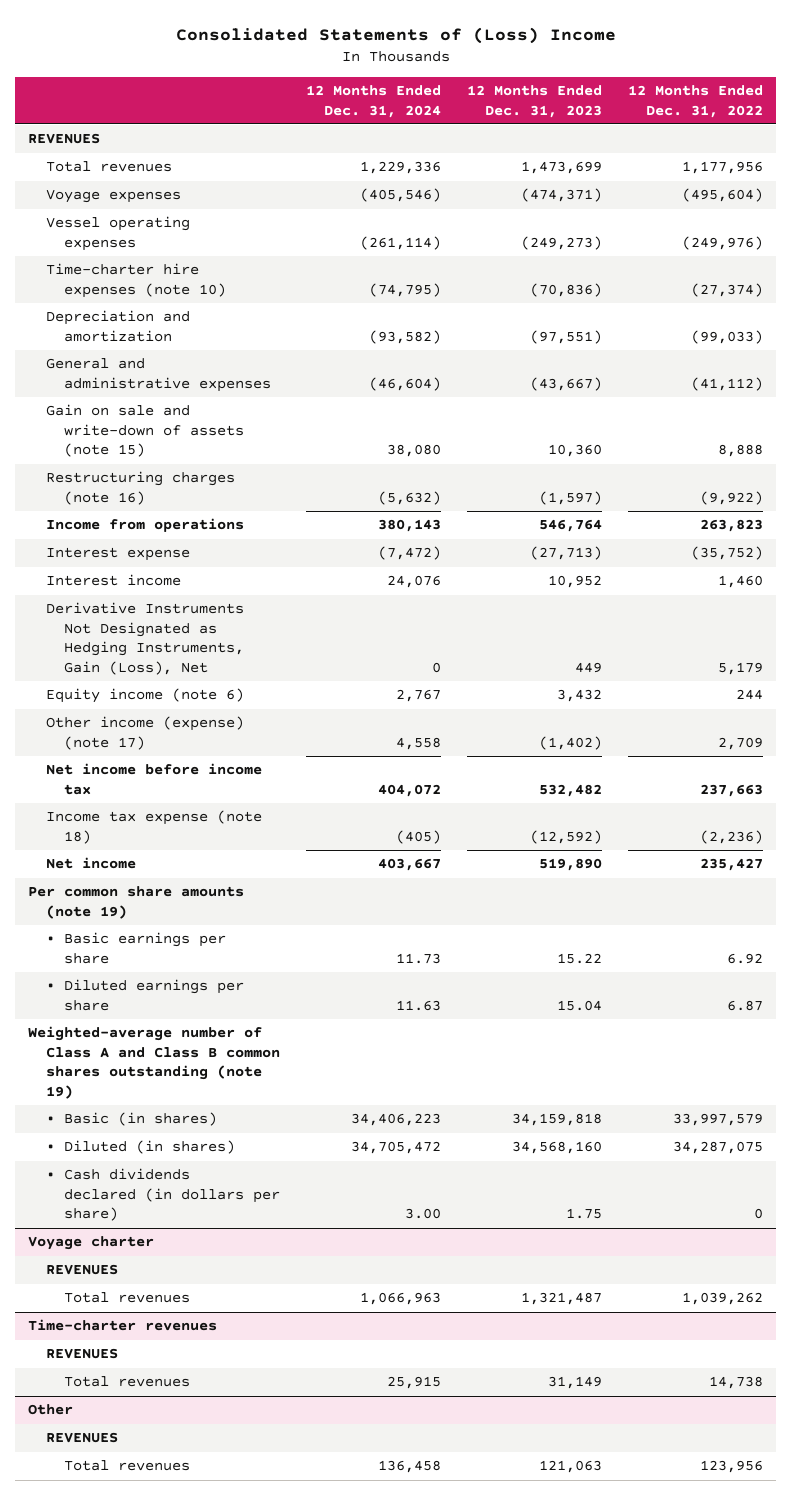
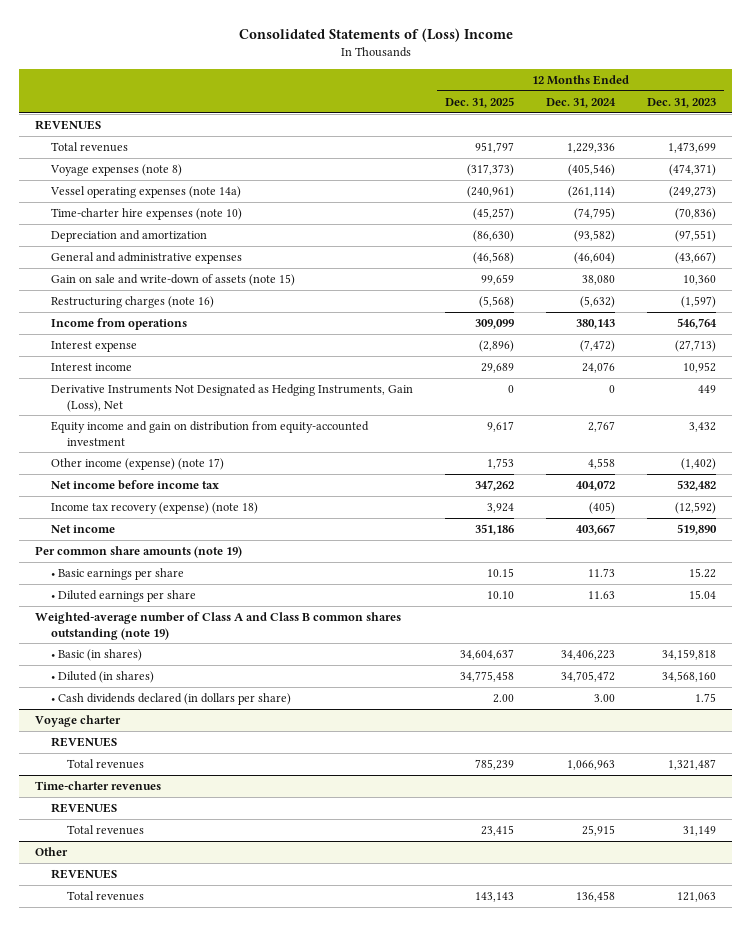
[628,85,764,118] 12 Months Ended Dec. 31, 2022 -> none
none -> [445,96,515,108] Dec. 31, 2025
[46,189,182,204] Voyage expenses -> [50,164,183,177] Voyage expenses (note 8)
[46,216,191,251] Vessel operating expenses -> [50,186,242,199] Vessel operating expenses (note 14a)
[46,688,245,704] Equity income (note 6) -> [51,421,370,446] Equity income and gain on distribution from equity-accounted investment
[46,810,263,844] Income tax expense (note 18) -> [51,502,259,515] Income tax recovery (expense) (note 18)

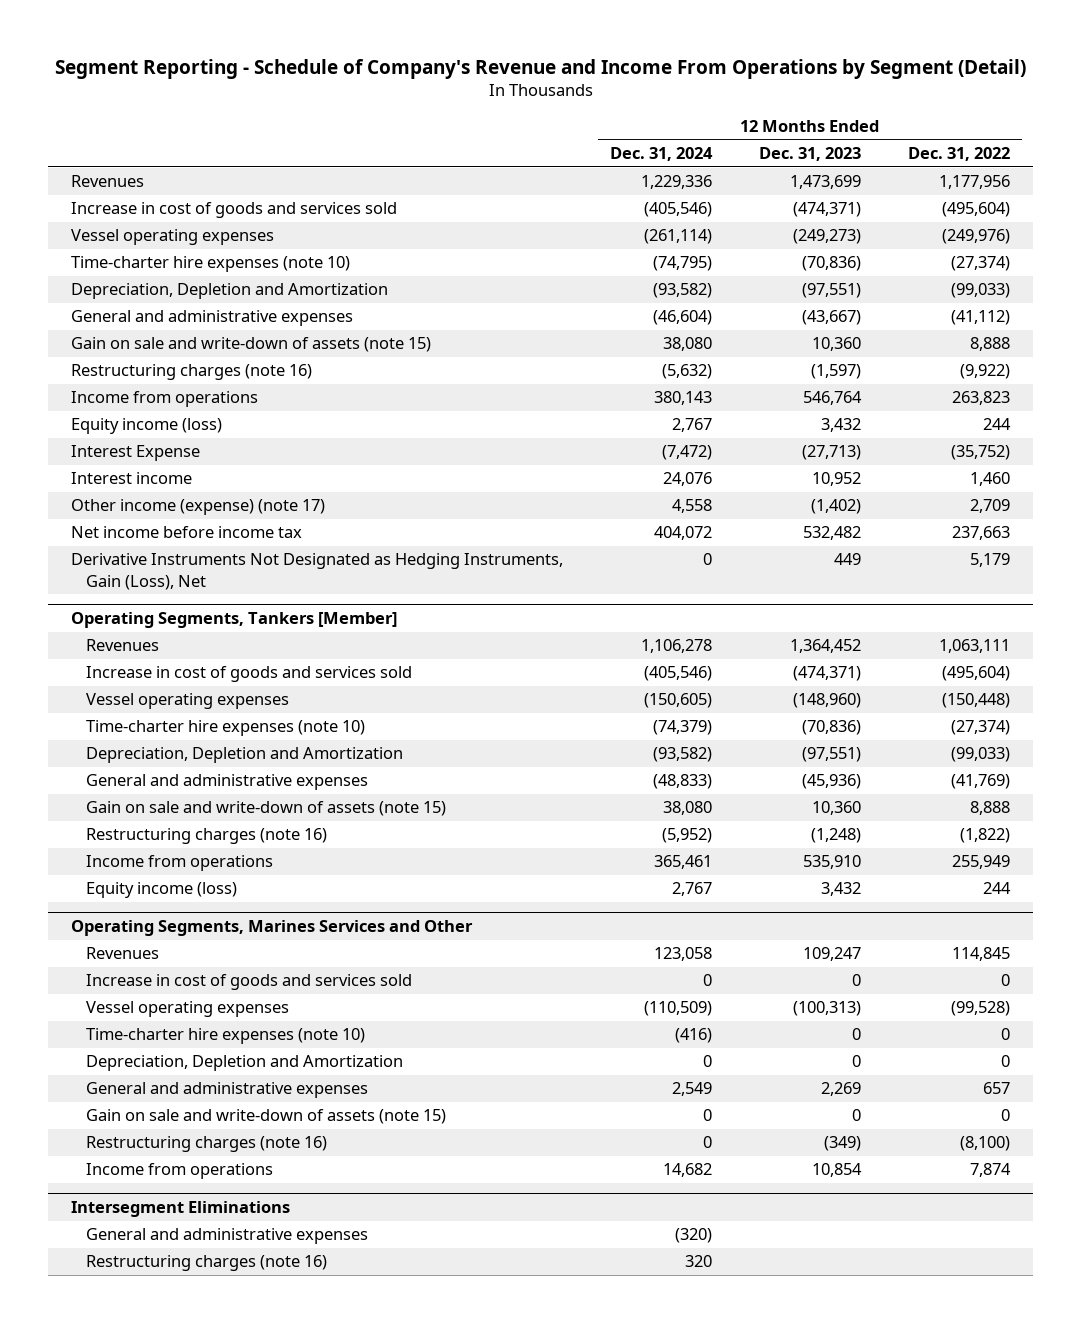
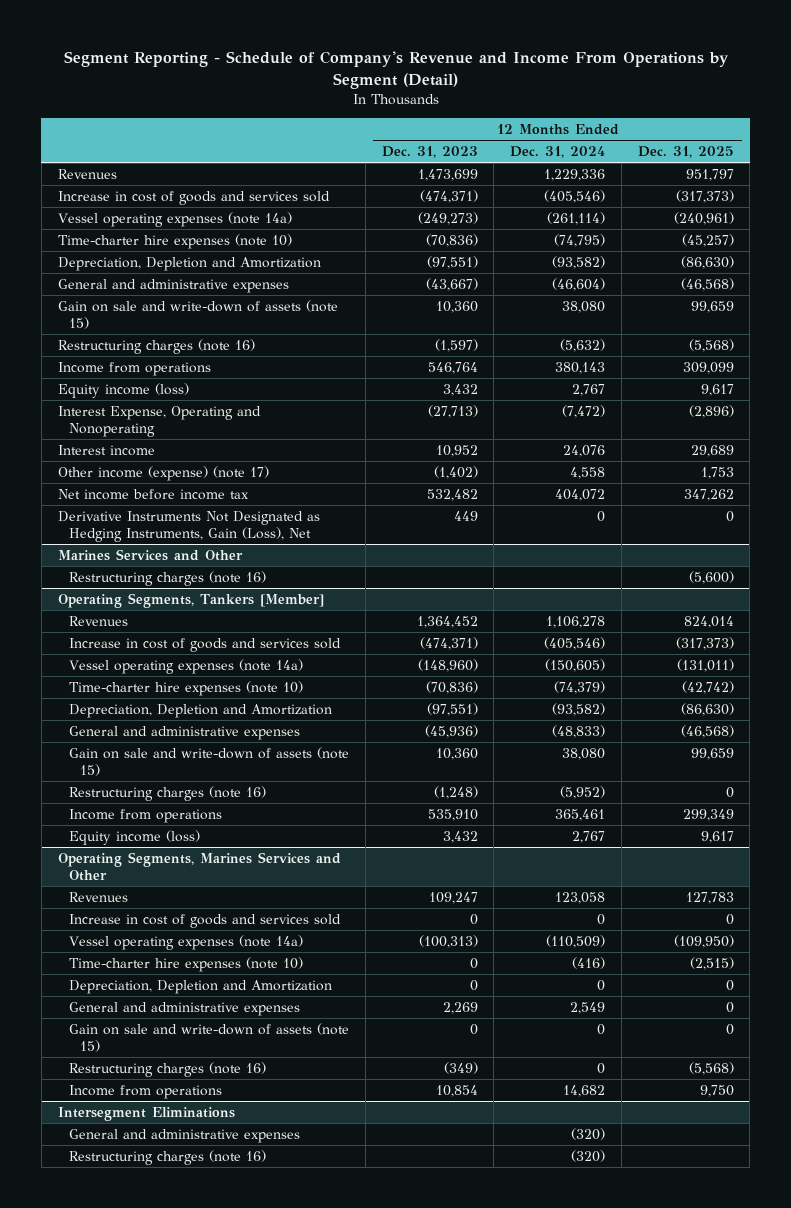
[907,147,1010,162] Dec. 31, 2022 -> none
none -> [637,145,734,158] Dec. 31, 2025
[71,229,275,246] Vessel operating expenses -> [57,211,292,227] Vessel operating expenses (note 14a)
[71,445,201,462] Interest Expense -> [57,405,261,438] Interest Expense, Operating and Nonoperating
none -> [57,548,243,561] Marines Services and Other
none -> [69,570,267,586] Restructuring charges (note 16)
[86,693,290,710] Vessel operating expenses -> [69,658,304,674] Vessel operating expenses (note 14a)
[86,1001,290,1018] Vessel operating expenses -> [69,934,304,950] Vessel operating expenses (note 14a)
[685,1255,713,1268] 320 -> [571,1149,606,1162] (320)

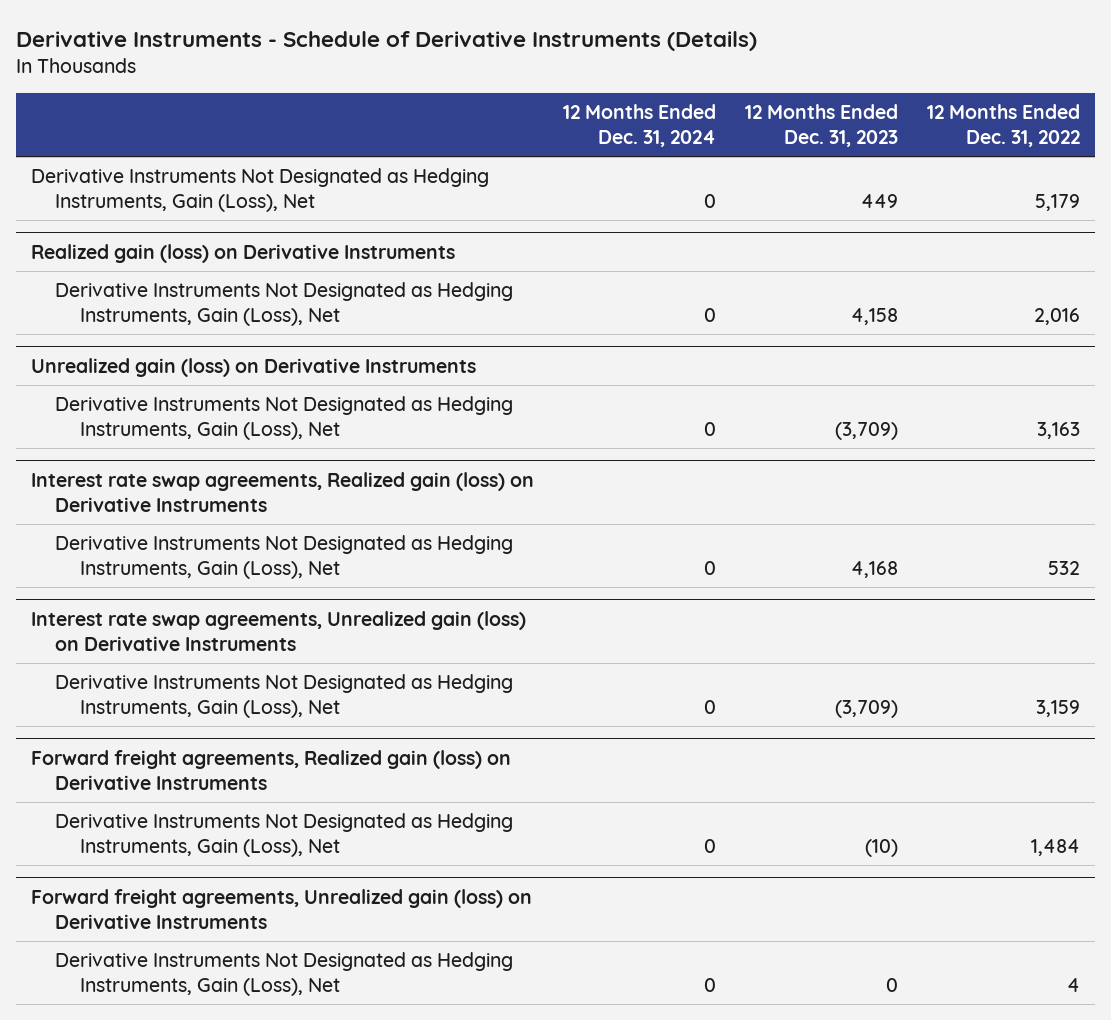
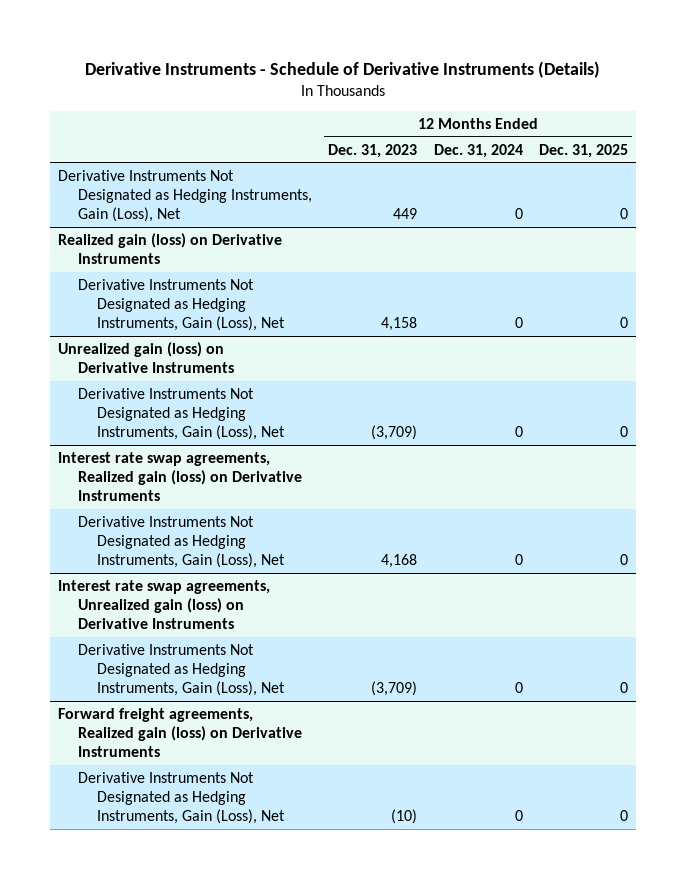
[927,104,1081,148] 12 Months Ended Dec. 31, 2022 -> none
none -> [538,143,628,158] Dec. 31, 2025
[30,888,532,929] Forward freight agreements, Unrealized gain (loss) on Derivative Instruments -> none
[55,952,514,997] Derivative Instruments Not Designated as Hedging Instruments, Gain (Loss), Net -> none

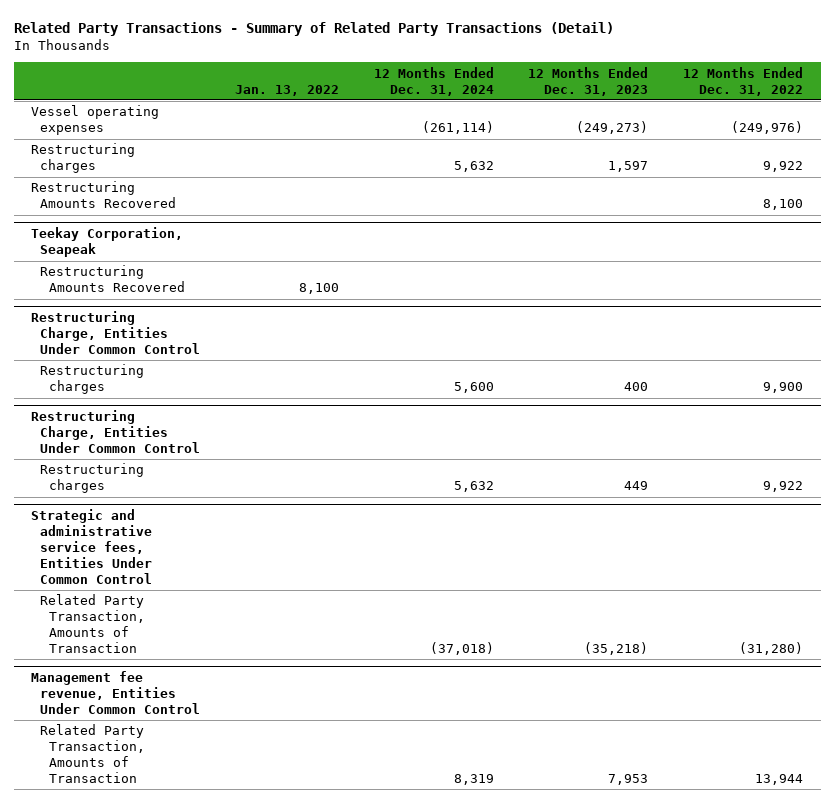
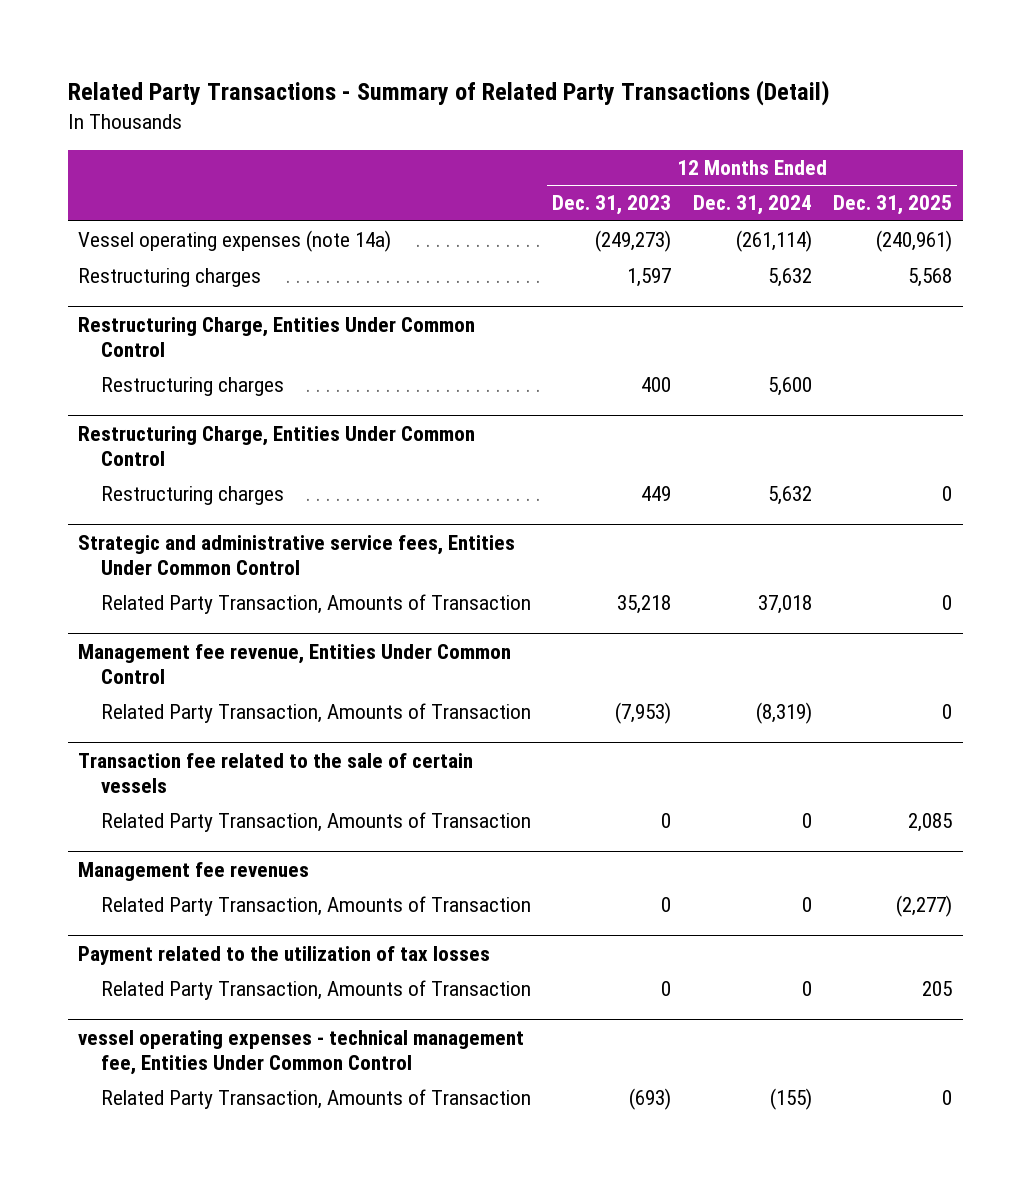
[234,84,339,96] Jan. 13, 2022 -> none
[683,66,804,96] 12 Months Ended Dec. 31, 2022 -> none
none -> [832,195,952,216] Dec. 31, 2025
[31,105,160,136] Vessel operating expenses -> [78,230,392,253] Vessel operating expenses (note 14a)
[31,181,177,209] Restructuring Amounts Recovered -> none
[31,227,184,258] Teekay Corporation, Seapeak -> none
[40,265,186,293] Restructuring Amounts Recovered -> none
[429,642,494,656] (37,018) -> [757,595,812,615] 37,018
[584,642,649,656] (35,218) -> [617,595,672,615] 35,218
[453,774,494,786] 8,319 -> [755,702,812,725] (8,319)
[608,774,649,786] 7,953 -> [615,702,672,725] (7,953)
none -> [78,752,474,794] Transaction fee related to the sale of certain vessels
none -> [100,812,531,833] Related Party Transaction, Amounts of Transaction
none -> [78,861,310,881] Management fee revenues
none -> [100,896,531,917] Related Party Transaction, Amounts of Transaction
none -> [78,945,491,965] Payment related to the utilization of tax losses
none -> [100,980,531,1001] Related Party Transaction, Amounts of Transaction
none -> [78,1029,525,1076] vessel operating expenses - technical management fee, Entities Under Common Control
none -> [100,1089,531,1110] Related Party Transaction, Amounts of Transaction

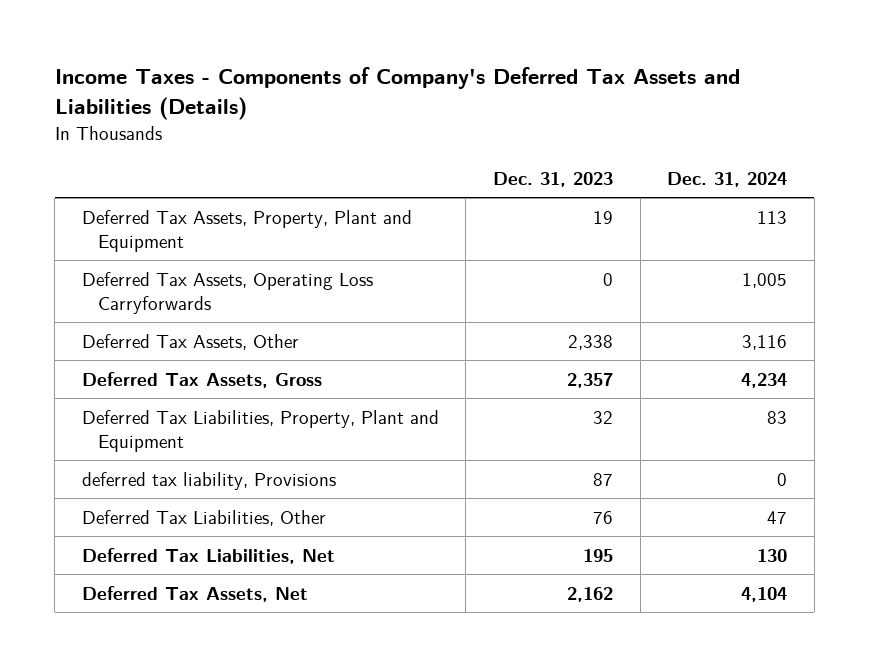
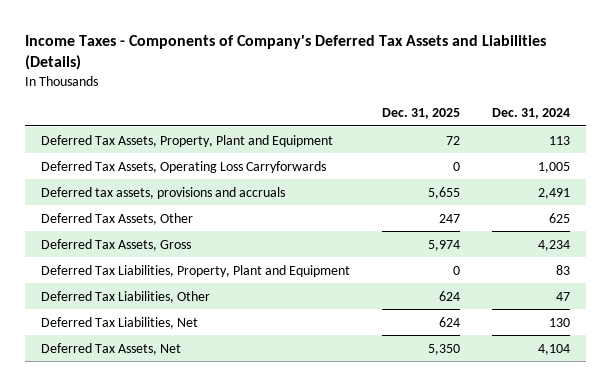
[493,172,614,188] Dec. 31, 2023 -> none
none -> [381,107,460,119] Dec. 31, 2025
none -> [40,186,285,199] Deferred tax assets, provisions and accruals
[742,334,788,350] 3,116 -> [548,212,570,223] 625
[81,471,336,490] deferred tax liability, Provisions -> none

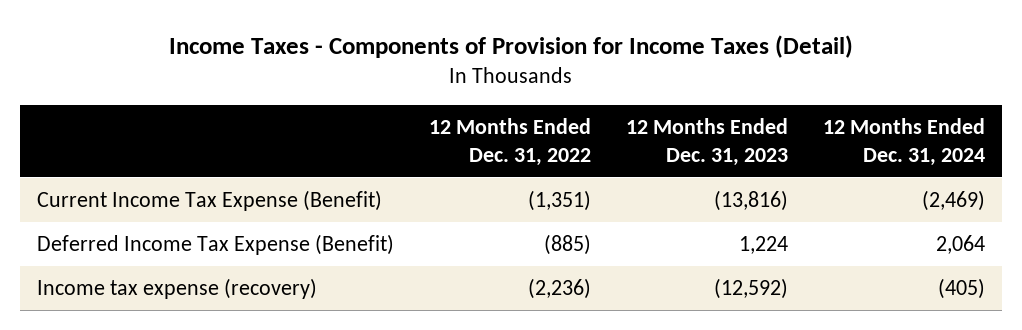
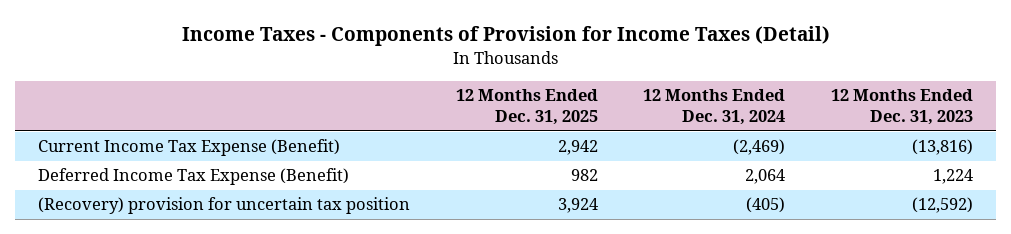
[429,118,592,166] 12 Months Ended Dec. 31, 2022 -> none
none -> [455,88,598,126] 12 Months Ended Dec. 31, 2025
[37,278,318,300] Income tax expense (recovery) -> [38,197,411,215] (Recovery) provision for uncertain tax position

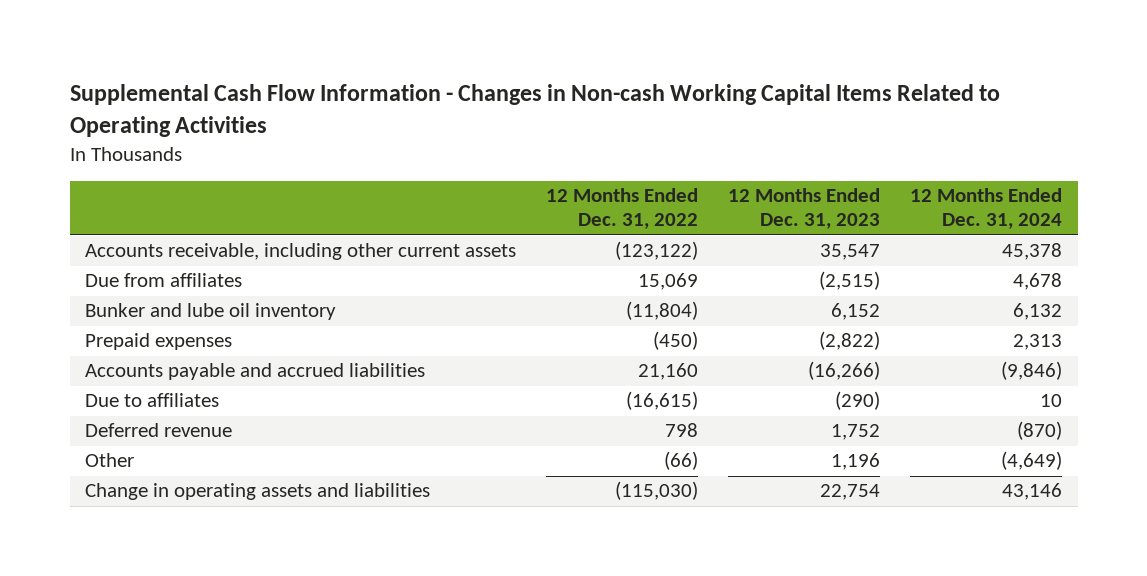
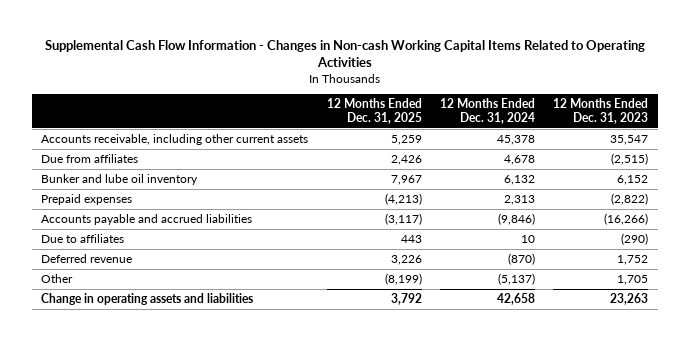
[545,188,698,230] 12 Months Ended Dec. 31, 2022 -> none
none -> [326,97,422,125] 12 Months Ended Dec. 31, 2025
[831,453,881,471] 1,196 -> [617,274,649,285] 1,705
[1001,451,1063,471] (4,649) -> [498,272,536,285] (5,137)
[820,484,881,501] 22,754 -> [610,292,649,305] 23,263
[1002,483,1063,501] 43,146 -> [497,292,536,305] 42,658

